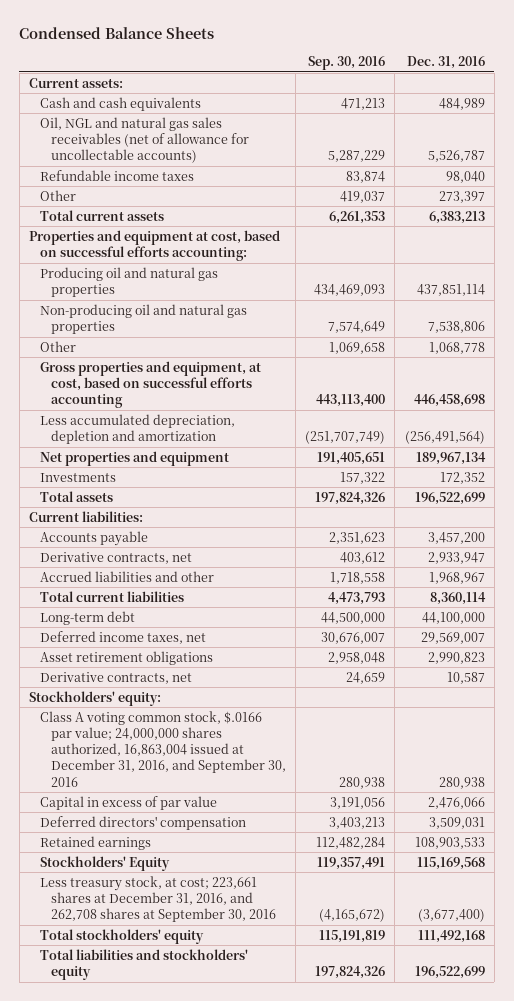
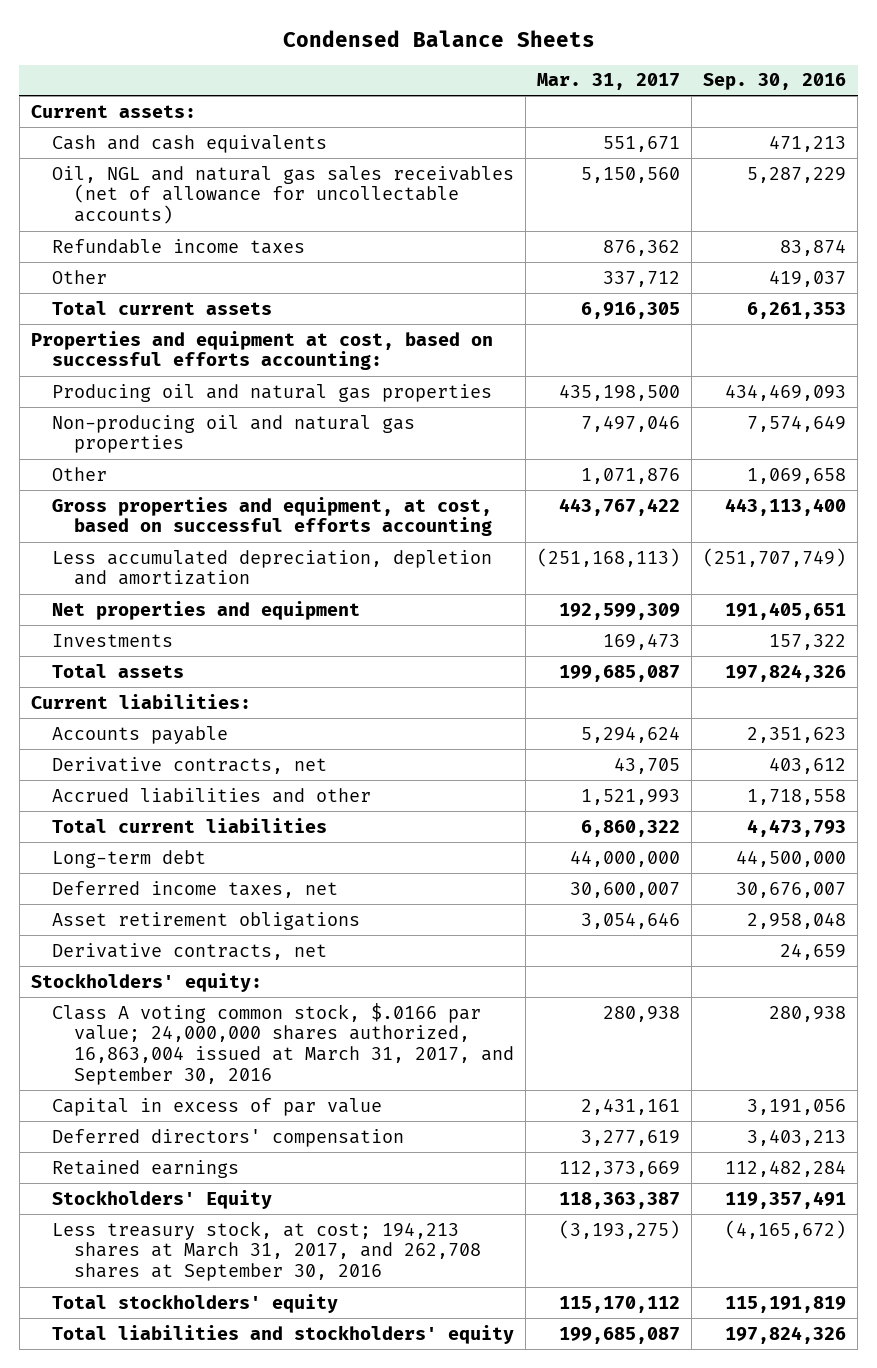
[406,56,485,70] Dec. 31, 2016 -> none
none -> [537,73,681,91] Mar. 31, 2017
[39,710,286,787] Class A voting common stock, $.0166 par value; 24,000,000 shares authorized, 16,863,004 issued at December 31, 2016, and September 30, 2016 -> [52,1002,514,1086] Class A voting common stock, $.0166 par value; 24,000,000 shares authorized, 16,863,004 issued at March 31, 2017, and September 30, 2016
[39,875,276,923] Less treasury stock, at cost; 223,661 shares at December 31, 2016, and 262,708 shares at September 30, 2016 -> [52,1220,481,1282] Less treasury stock, at cost; 194,213 shares at March 31, 2017, and 262,708 shares at September 30, 2016

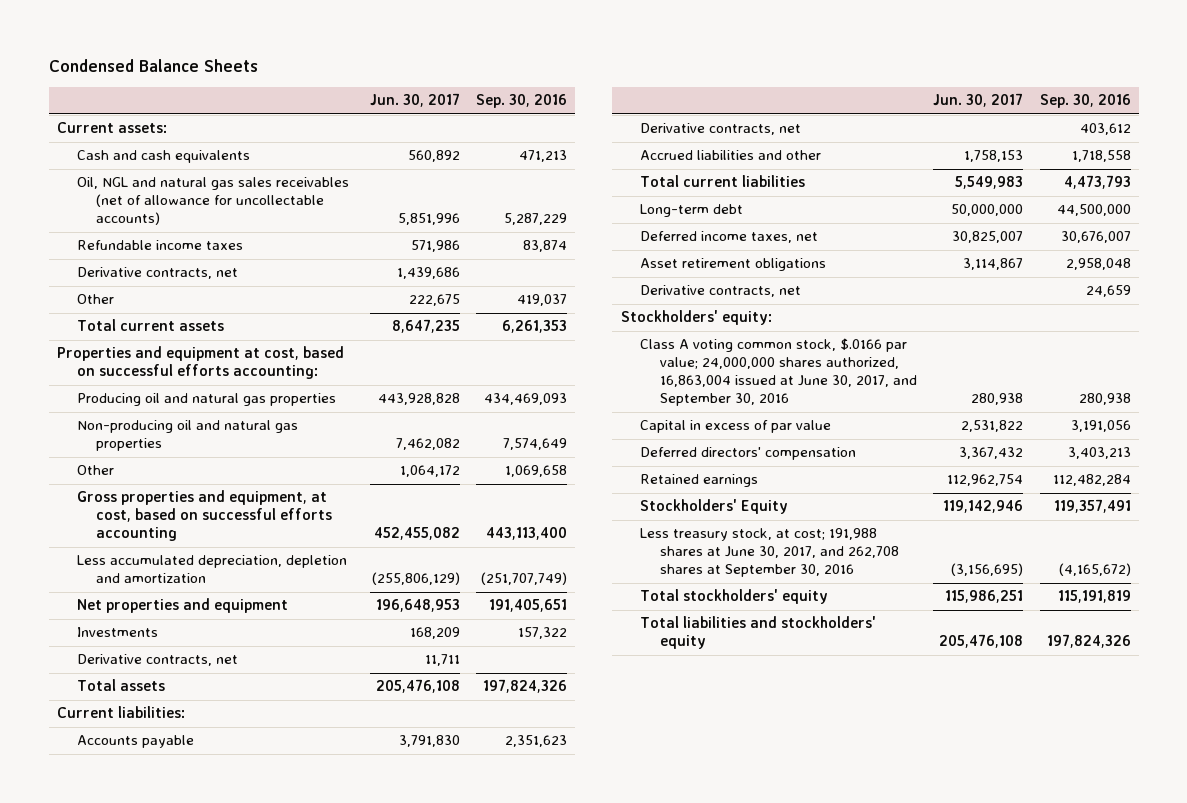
[537,73,681,91] Mar. 31, 2017 -> none
none -> [369,93,460,108] Jun. 30, 2017
none -> [76,267,238,280] Derivative contracts, net
none -> [76,654,238,667] Derivative contracts, net
[52,1002,514,1086] Class A voting common stock, $.0166 par value; 24,000,000 shares authorized, 16,863,004 issued at March 31, 2017, and September 30, 2016 -> [640,338,917,407] Class A voting common stock, $.0166 par value; 24,000,000 shares authorized, 16,863,004 issued at June 30, 2017, and September 30, 2016
[52,1220,481,1282] Less treasury stock, at cost; 194,213 shares at March 31, 2017, and 262,708 shares at September 30, 2016 -> [640,528,899,578] Less treasury stock, at cost; 191,988 shares at June 30, 2017, and 262,708 shares at September 30, 2016

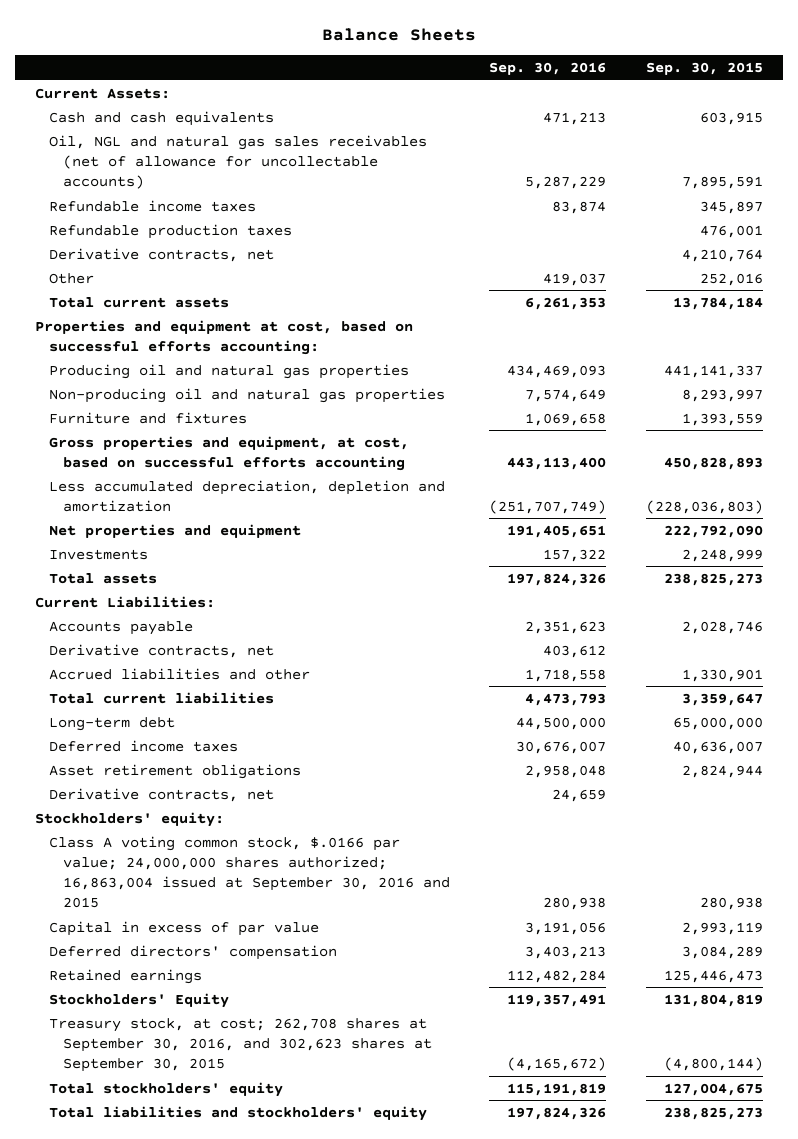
[48,58,258,72] Condensed Balance Sheets -> [322,27,477,41] Balance Sheets
[369,93,460,108] Jun. 30, 2017 -> none
none -> [645,62,763,76] Sep. 30, 2015
[56,122,167,134] Current assets: -> [35,87,171,99] Current Assets:
none -> [48,223,292,239] Refundable production taxes
[76,465,114,476] Other -> [48,411,247,424] Furniture and fixtures
[76,654,238,667] Derivative contracts, net -> none
[56,706,185,719] Current liabilities: -> [35,595,216,608] Current Liabilities:
[640,231,819,244] Deferred income taxes, net -> [48,739,238,752] Deferred income taxes
[640,338,917,407] Class A voting common stock, $.0166 par value; 24,000,000 shares authorized, 16,863,004 issued at June 30, 2017, and September 30, 2016 -> [48,835,450,909] Class A voting common stock, $.0166 par value; 24,000,000 shares authorized; 16,863,004 issued at September 30, 2016 and 2015
[640,528,899,578] Less treasury stock, at cost; 191,988 shares at June 30, 2017, and 262,708 shares at September 30, 2016 -> [48,1017,432,1073] Treasury stock, at cost; 262,708 shares at September 30, 2016, and 302,623 shares at September 30, 2015

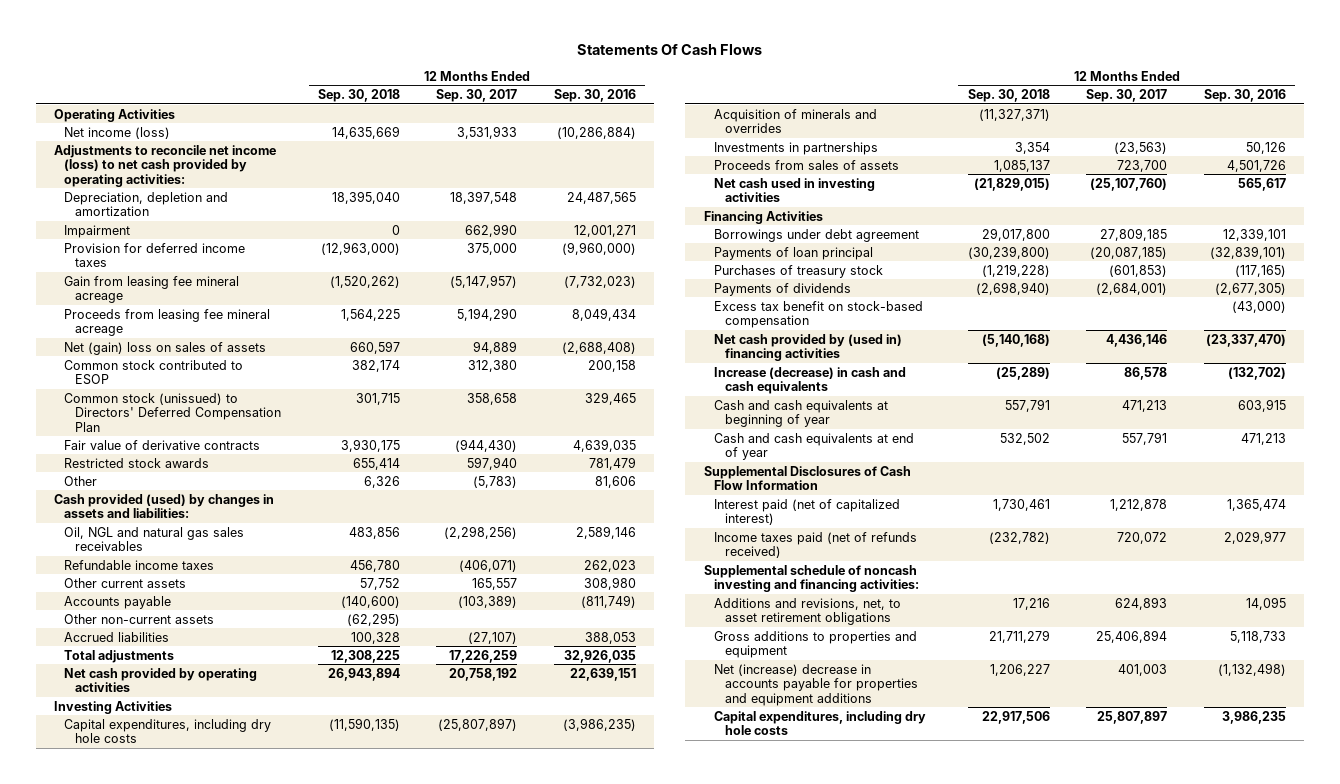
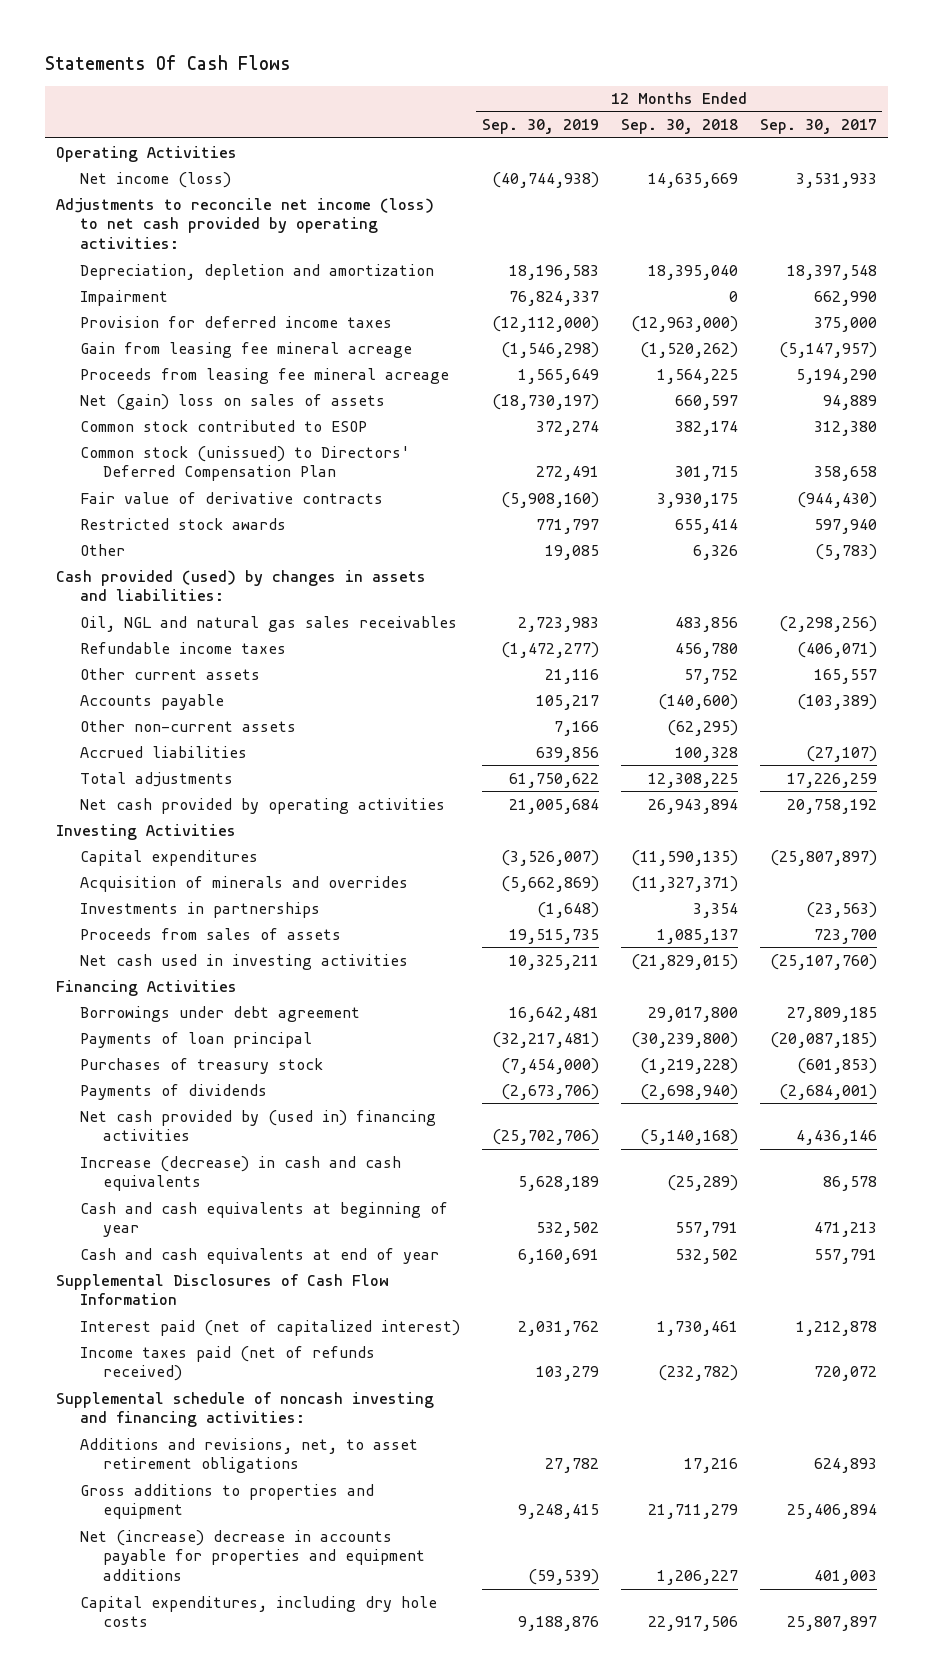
[553,89,636,103] Sep. 30, 2016 -> none
none -> [481,119,599,135] Sep. 30, 2019
[64,718,272,744] Capital expenditures, including dry hole costs -> [79,849,258,866] Capital expenditures
[714,300,924,329] Excess tax benefit on stock-based compensation -> none

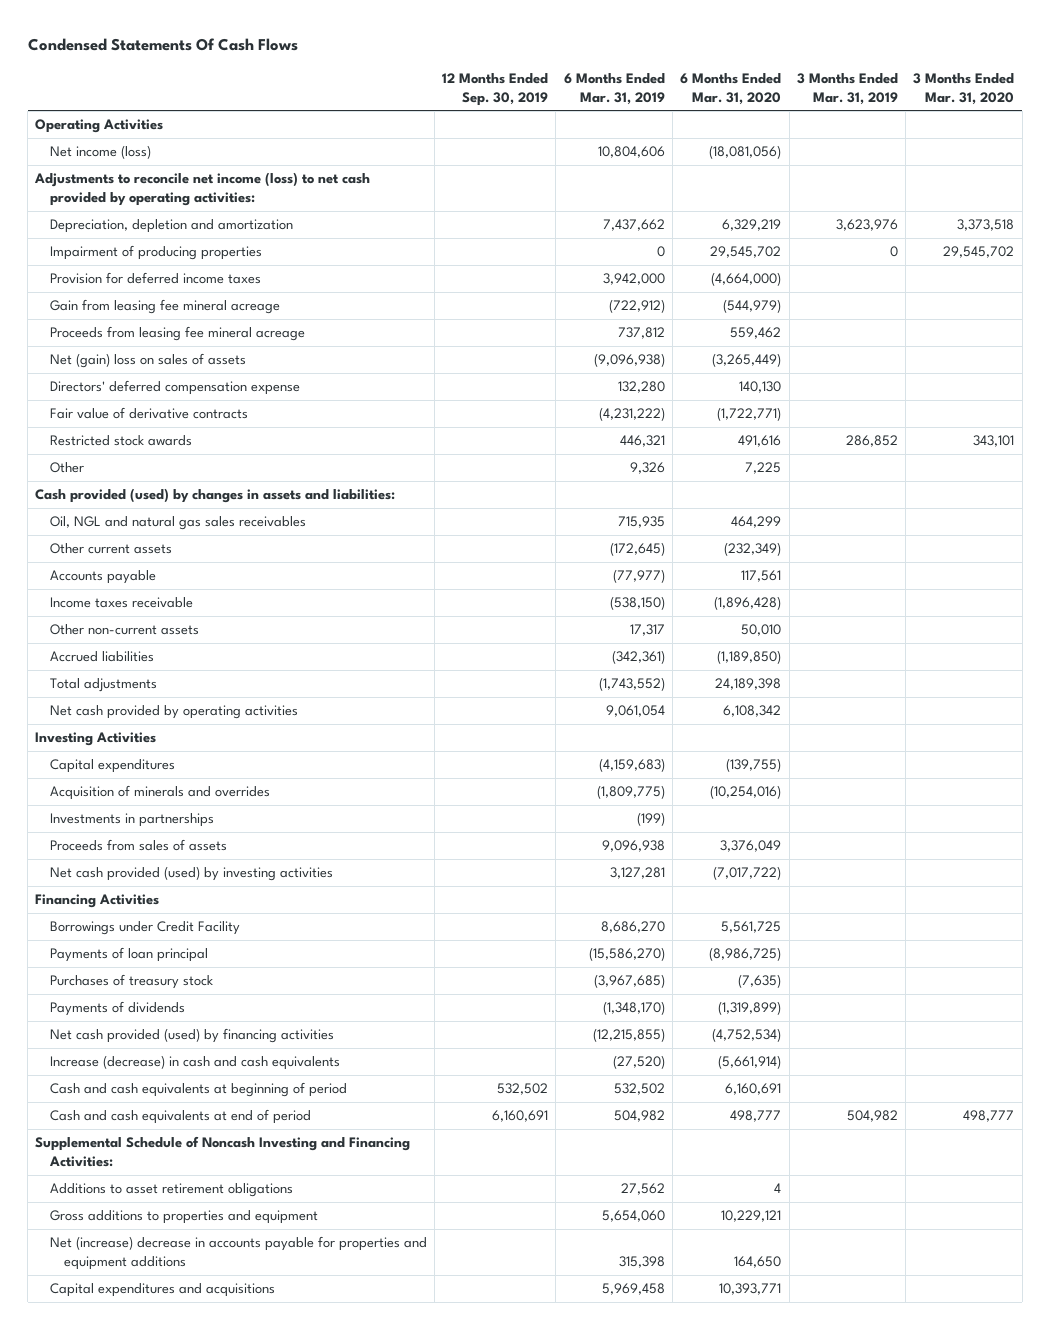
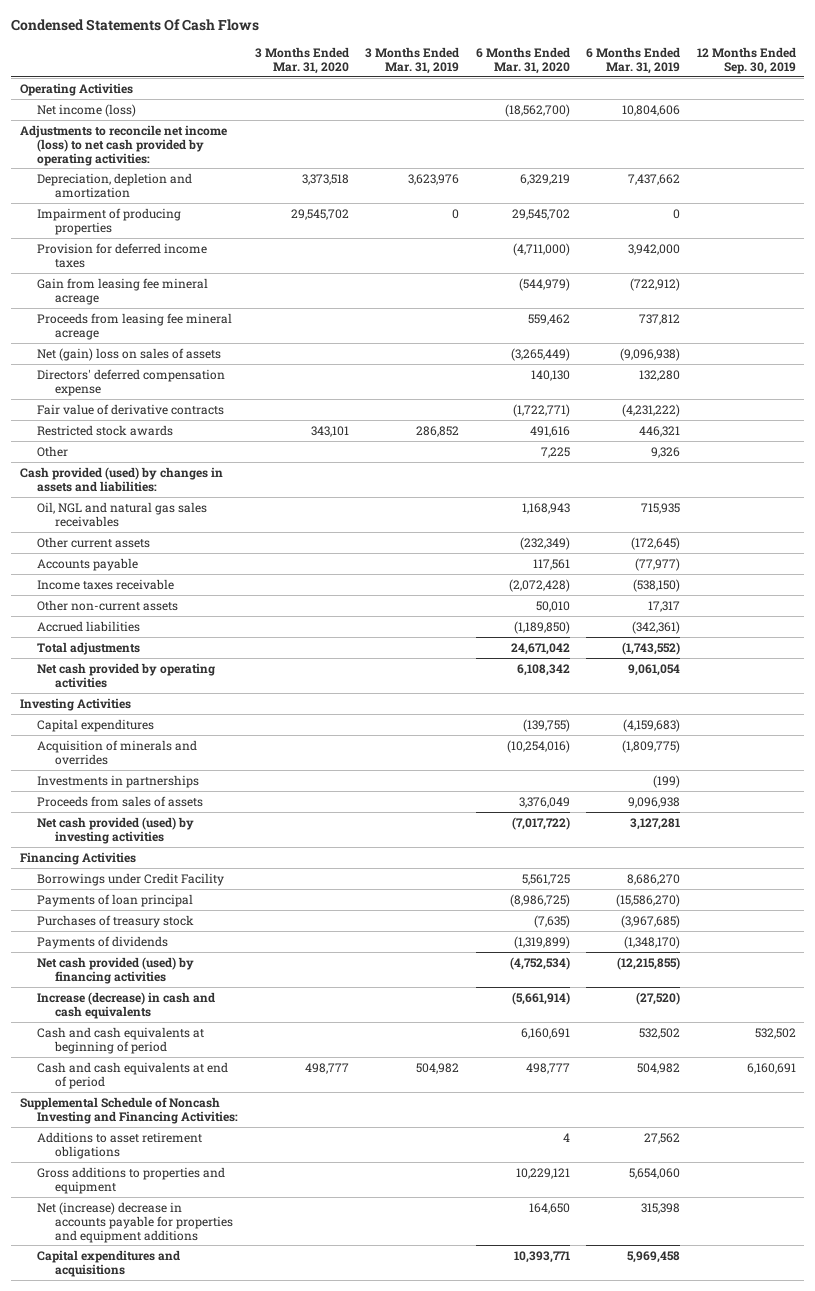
[709,145,782,160] (18,081,056) -> [504,103,570,117] (18,562,700)
[711,272,782,287] (4,664,000) -> [512,242,570,256] (4,711,000)
[731,516,782,529] 464,299 -> [521,502,570,514] 1,168,943
[714,596,782,611] (1,896,428) -> [508,578,570,592] (2,072,428)
[715,678,782,691] 24,189,398 -> [510,642,570,655] 24,671,042

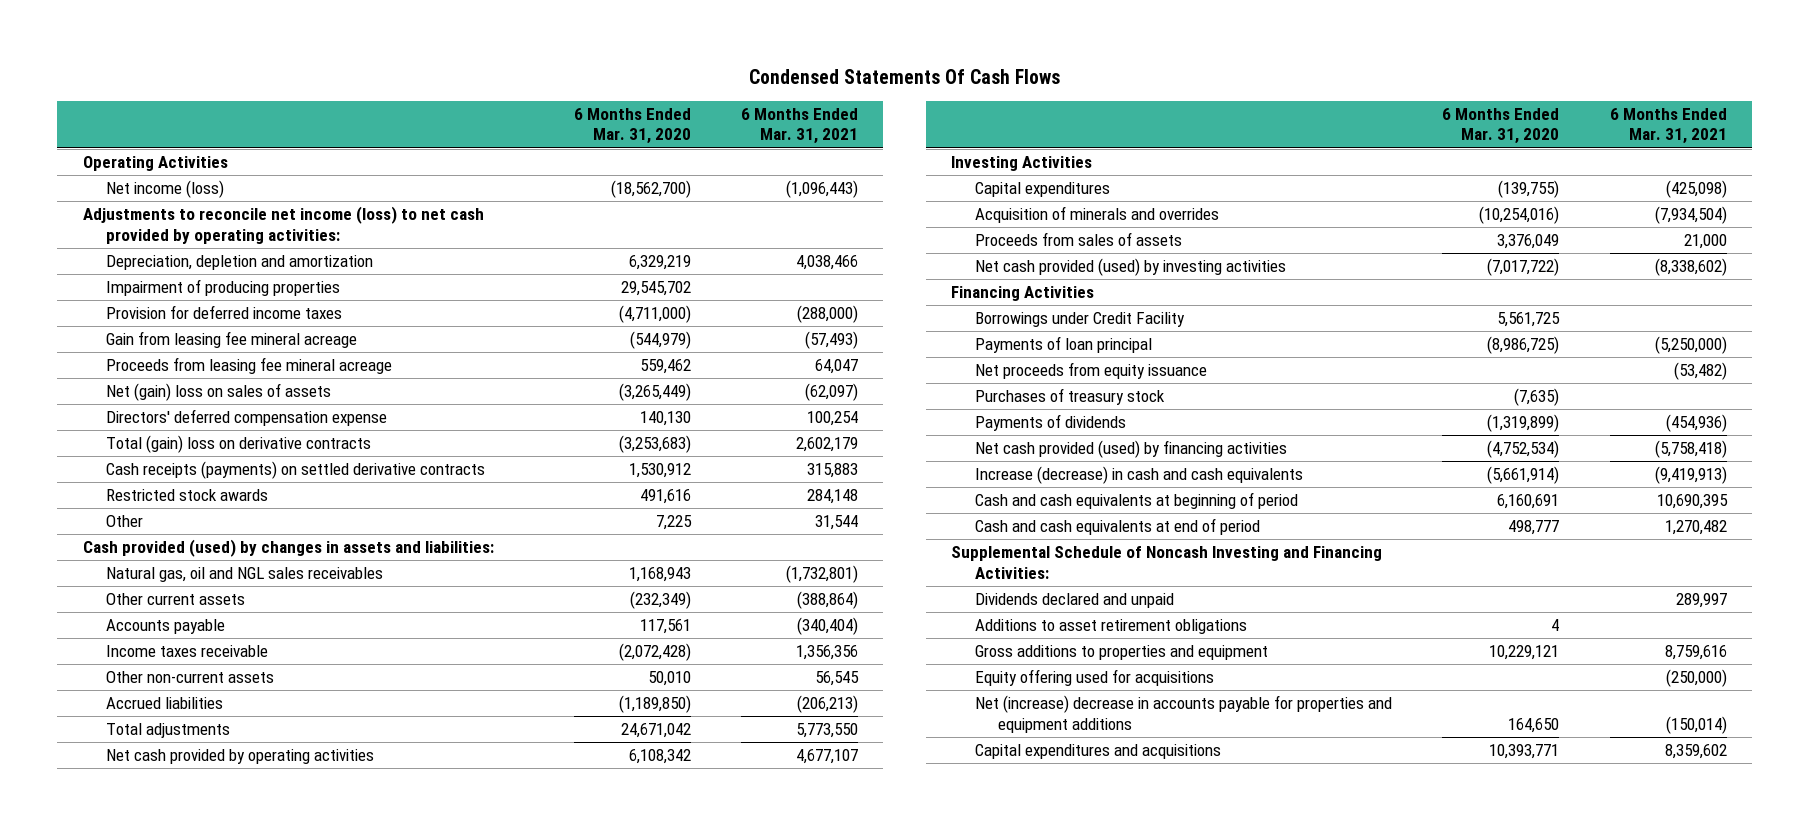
[254,46,349,74] 3 Months Ended Mar. 31, 2020 -> none
[365,46,460,74] 3 Months Ended Mar. 31, 2019 -> none
[586,46,681,74] 6 Months Ended Mar. 31, 2019 -> none
[696,46,796,74] 12 Months Ended Sep. 30, 2019 -> none
none -> [741,107,859,145] 6 Months Ended Mar. 31, 2021
[37,403,225,415] Fair value of derivative contracts -> none
none -> [105,435,371,454] Total (gain) loss on derivative contracts
none -> [105,461,485,480] Cash receipts (payments) on settled derivative contracts
[37,501,208,527] Oil, NGL and natural gas sales receivables -> [105,567,383,583] Natural gas, oil and NGL sales receivables
[37,774,200,788] Investments in partnerships -> none
none -> [974,362,1207,380] Net proceeds from equity issuance
none -> [974,593,1174,609] Dividends declared and unpaid
none -> [974,669,1214,687] Equity offering used for acquisitions

